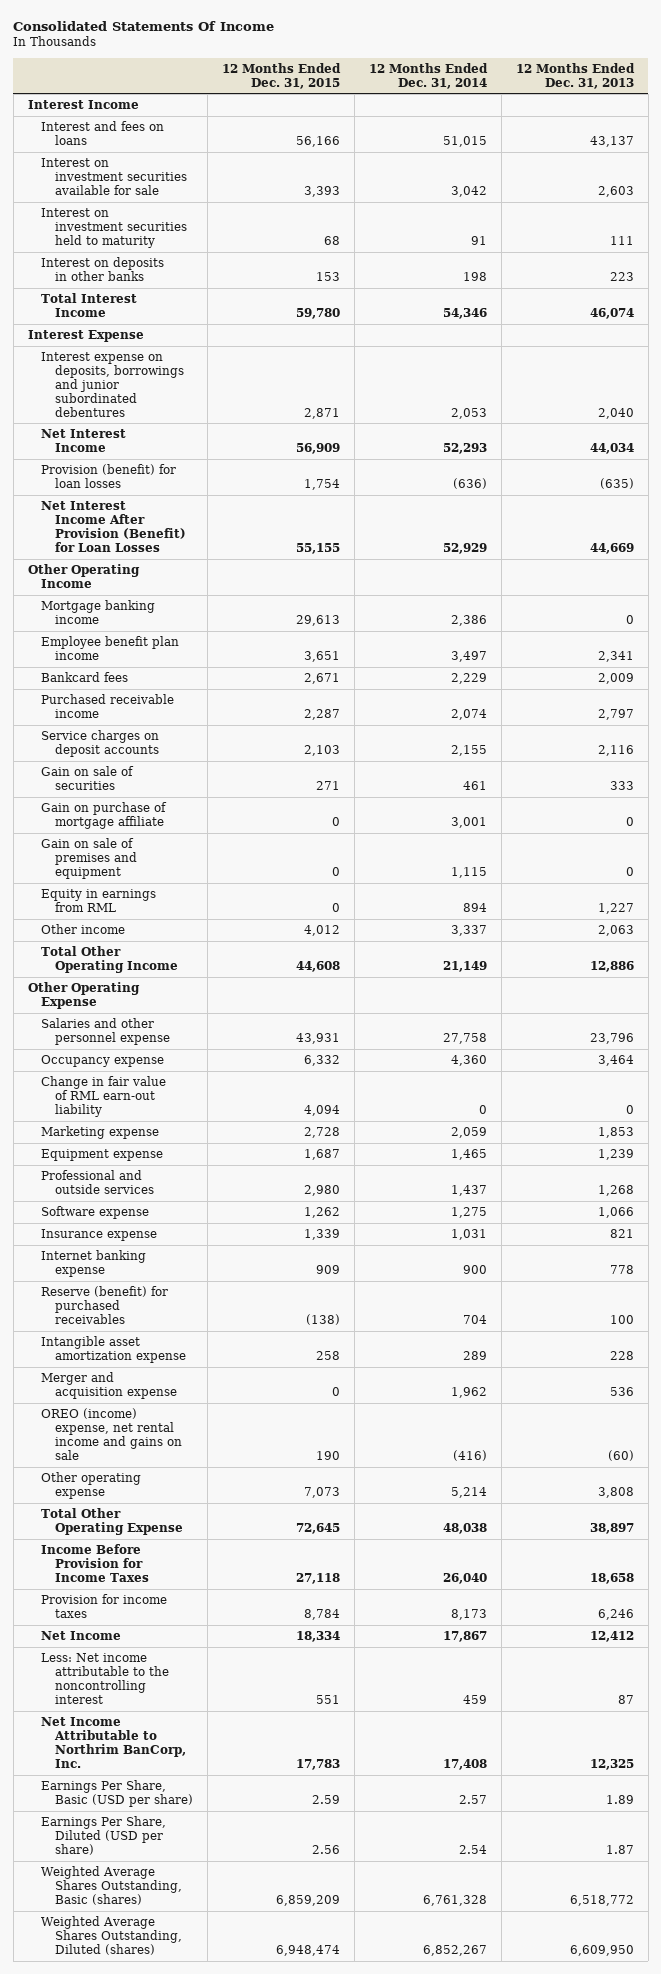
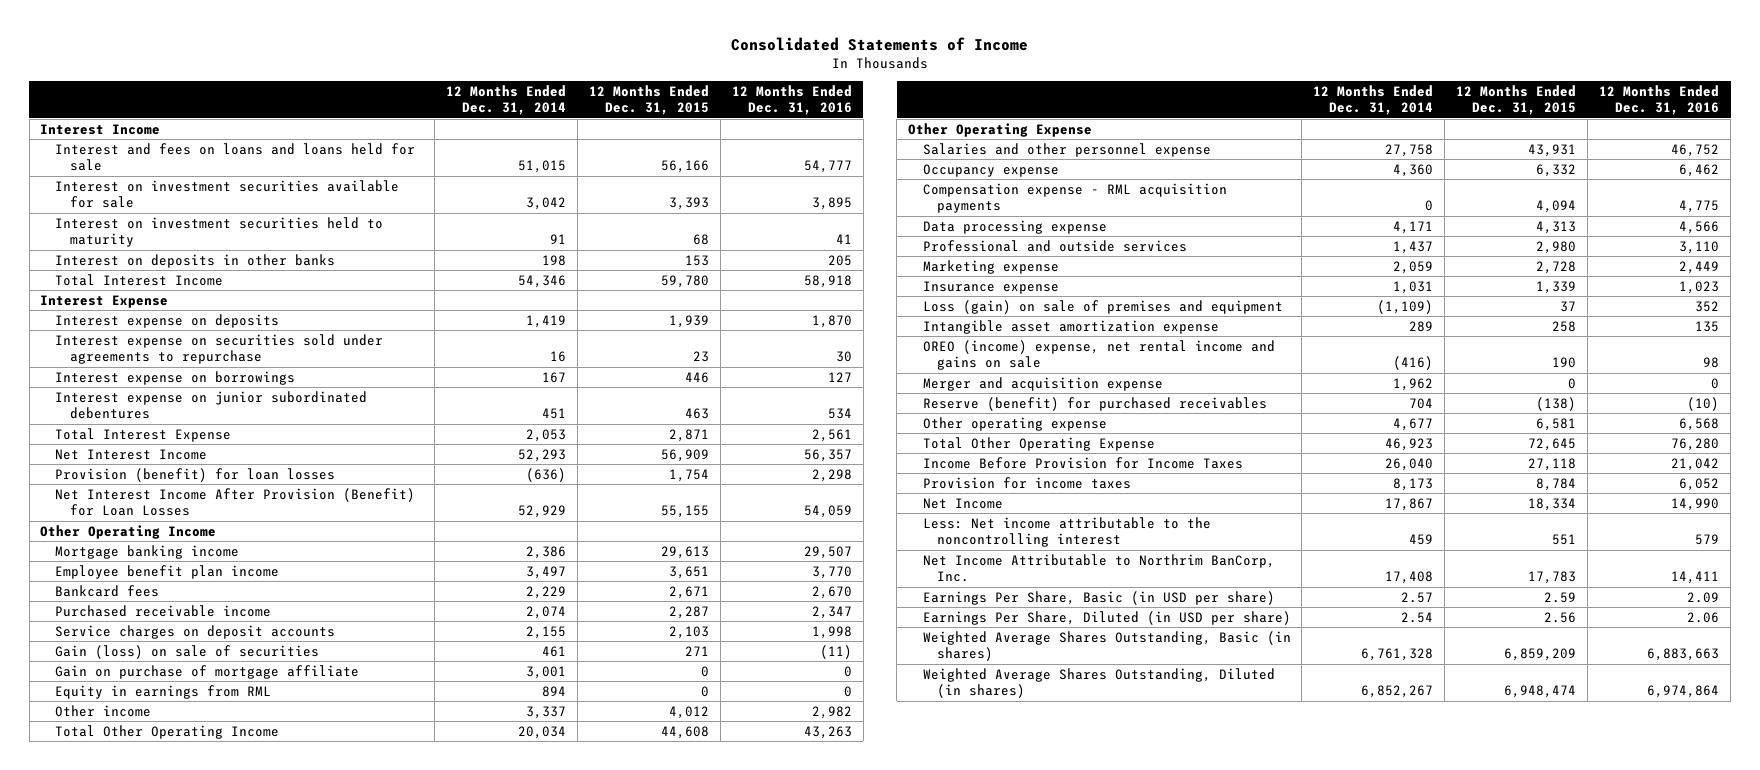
[13,20,275,31] Consolidated Statements Of Income -> [730,36,1028,51] Consolidated Statements of Income
[515,62,635,89] 12 Months Ended Dec. 31, 2013 -> none
none -> [731,84,852,116] 12 Months Ended Dec. 31, 2016
[41,121,165,145] Interest and fees on loans -> [55,142,416,172] Interest and fees on loans and loans held for sale
none -> [55,313,280,328] Interest expense on deposits
none -> [55,333,384,365] Interest expense on securities sold under agreements to repurchase
none -> [55,370,296,385] Interest expense on borrowings
none -> [55,390,368,420] Interest expense on junior subordinated debentures
[41,352,184,417] Interest expense on deposits, borrowings and junior subordinated debentures -> [55,427,232,442] Total Interest Expense
[41,766,135,790] Gain on sale of securities -> [55,644,320,659] Gain (loss) on sale of securities
[41,838,137,879] Gain on sale of premises and equipment -> none
[442,960,487,972] 21,149 -> [517,725,566,739] 20,034
[41,1149,164,1162] Equipment expense -> none
[41,1076,167,1117] Change in fair value of RML earn-out liability -> [922,182,1227,214] Compensation expense - RML acquisition payments
none -> [922,219,1107,234] Data processing expense
[41,1206,150,1220] Software expense -> none
[41,1126,160,1140] Marketing expense -> [922,259,1059,274] Marketing expense
[41,1250,147,1277] Internet banking expense -> none
none -> [922,299,1283,314] Loss (gain) on sale of premises and equipment
[41,1372,177,1399] Merger and acquisition expense -> [922,376,1163,391] Merger and acquisition expense
[41,1286,169,1324] Reserve (benefit) for purchased receivables -> [922,396,1267,411] Reserve (benefit) for purchased receivables
[303,1486,340,1498] 7,073 -> [1536,417,1577,431] 6,581
[450,1486,487,1498] 5,214 -> [1393,417,1434,431] 4,677
[442,1522,487,1534] 48,038 -> [1385,437,1434,451] 46,923
[41,1780,193,1807] Earnings Per Share, Basic (USD per share) -> [922,590,1275,605] Earnings Per Share, Basic (in USD per share)
[41,1816,167,1855] Earnings Per Share, Diluted (USD per share) -> [922,610,1291,625] Earnings Per Share, Diluted (in USD per share)
[41,1866,182,1905] Weighted Average Shares Outstanding, Basic (shares) -> [922,630,1291,662] Weighted Average Shares Outstanding, Basic (in shares)
[41,1916,182,1955] Weighted Average Shares Outstanding, Diluted (shares) -> [922,667,1275,699] Weighted Average Shares Outstanding, Diluted (in shares)

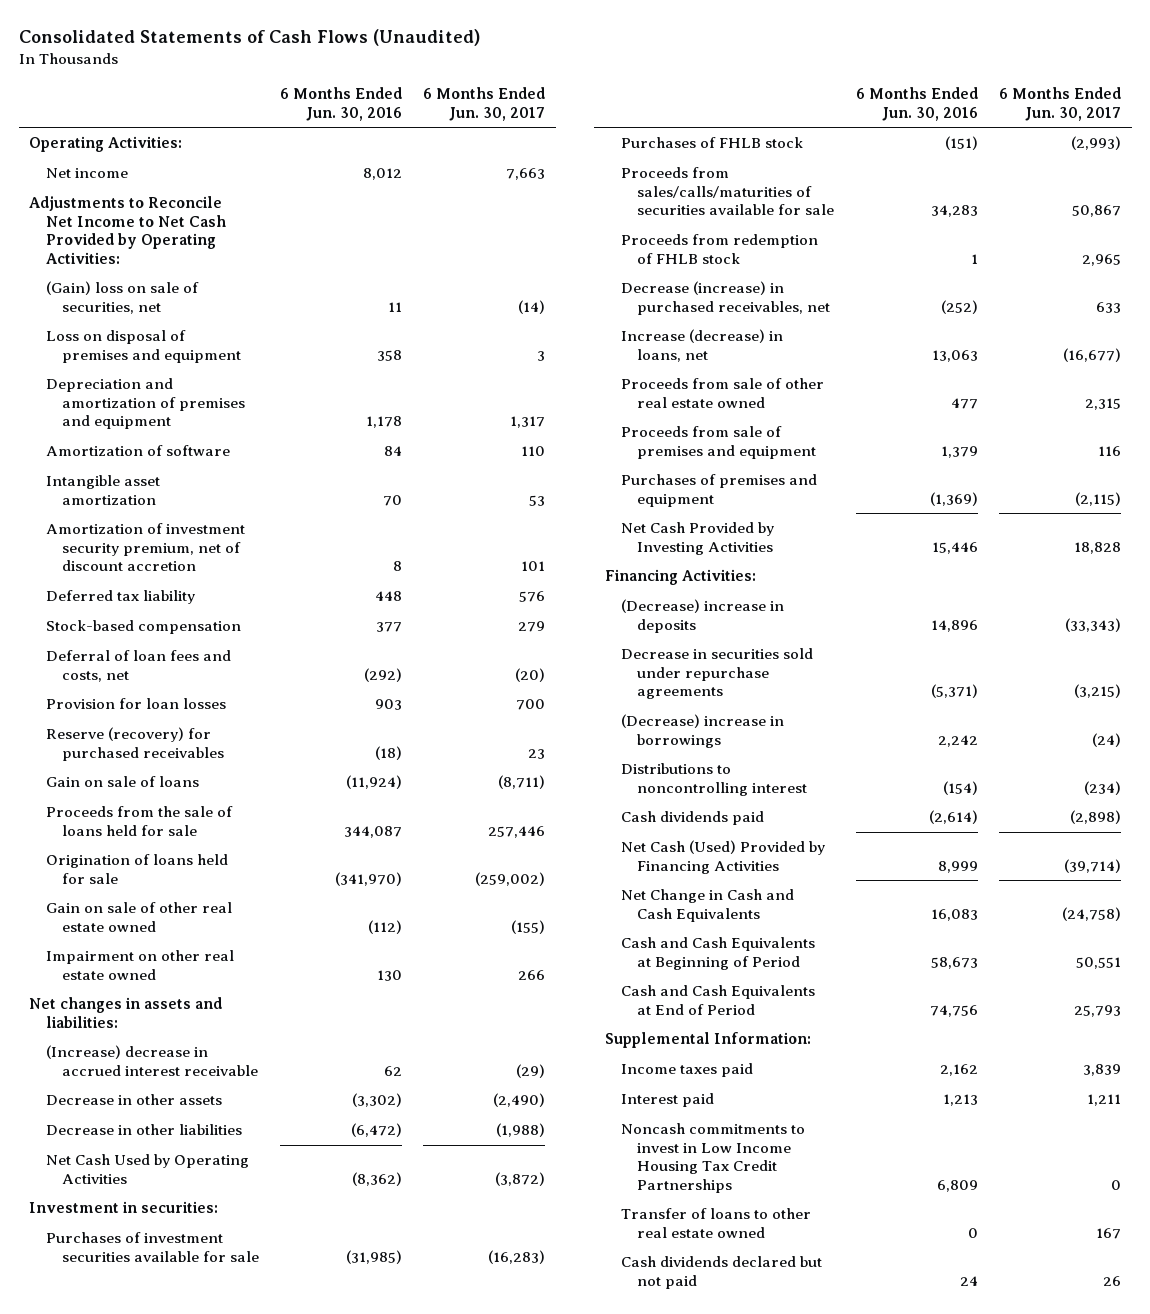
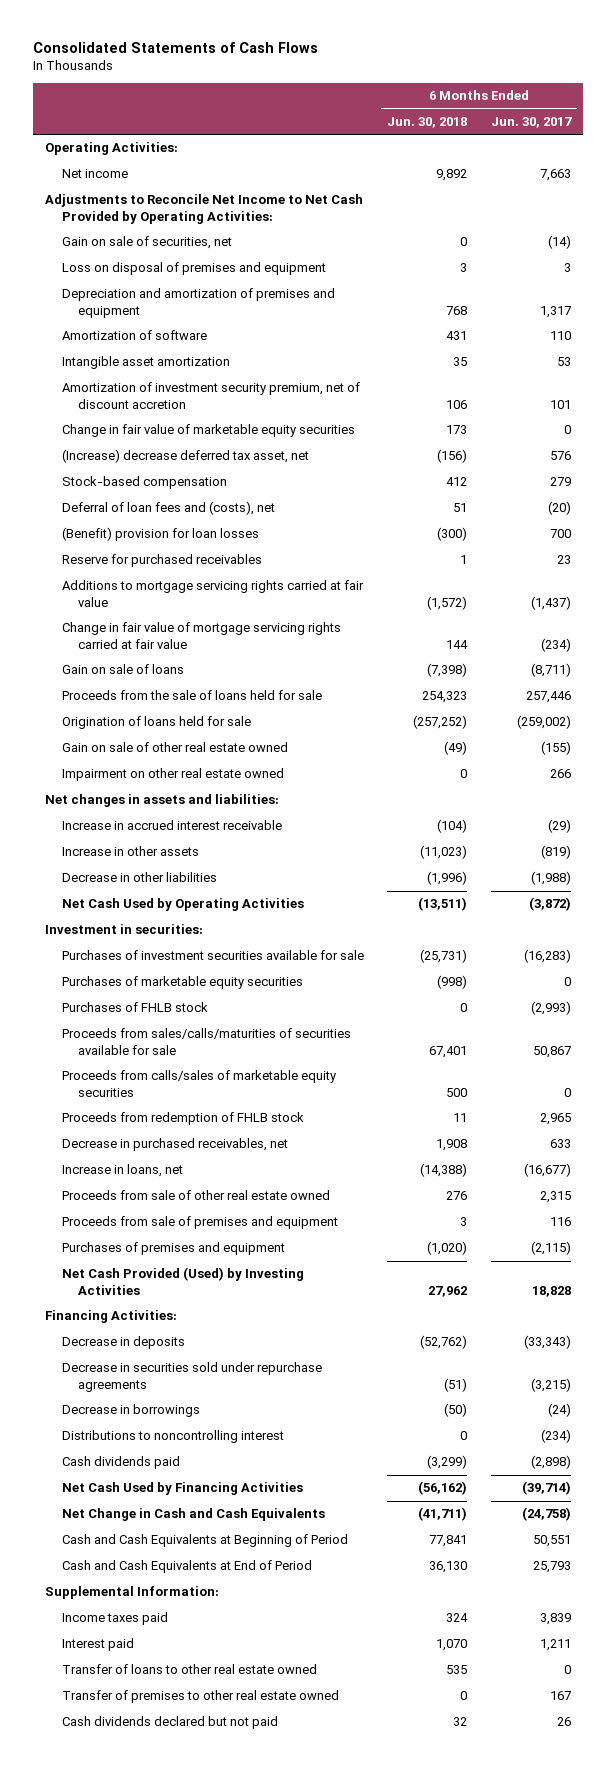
[18,28,480,46] Consolidated Statements of Cash Flows (Unaudited) -> [33,41,319,53] Consolidated Statements of Cash Flows
[279,87,402,121] 6 Months Ended Jun. 30, 2016 -> none
none -> [387,117,468,129] Jun. 30, 2018
[45,281,199,314] (Gain) loss on sale of securities, net -> [61,236,232,250] Gain on sale of securities, net
none -> [61,424,355,438] Change in fair value of marketable equity securities
[45,590,195,605] Deferred tax liability -> [61,449,309,464] (Increase) decrease deferred tax asset, net
[45,650,231,682] Deferral of loan fees and costs, net -> [61,501,275,516] Deferral of loan fees and (costs), net
[45,698,226,710] Provision for loan losses -> [61,527,259,542] (Benefit) provision for loan losses
[45,727,224,761] Reserve (recovery) for purchased receivables -> [61,554,262,568] Reserve for purchased receivables
none -> [61,580,364,607] Additions to mortgage servicing rights carried at fair value
none -> [61,622,341,649] Change in fair value of mortgage servicing rights carried at fair value
[45,1045,258,1076] (Increase) decrease in accrued interest receivable -> [61,820,282,831] Increase in accrued interest receivable
[45,1094,222,1106] Decrease in other assets -> [61,846,199,857] Increase in other assets
[493,1093,546,1108] (2,490) -> [541,845,572,860] (819)
none -> [61,976,303,990] Purchases of marketable equity securities
none -> [61,1070,336,1097] Proceeds from calls/sales of marketable equity securities
[621,281,831,315] Decrease (increase) in purchased receivables, net -> [61,1138,288,1152] Decrease in purchased receivables, net
[621,329,784,362] Increase (decrease) in loans, net -> [61,1164,183,1178] Increase in loans, net
[621,522,775,555] Net Cash Provided by Investing Activities -> [61,1267,304,1295] Net Cash Provided (Used) by Investing Activities
[621,599,785,633] (Decrease) increase in deposits -> [61,1336,185,1350] Decrease in deposits
[621,714,785,748] (Decrease) increase in borrowings -> [61,1404,200,1418] Decrease in borrowings
[621,840,826,874] Net Cash (Used) Provided by Financing Activities -> [61,1482,303,1496] Net Cash Used by Financing Activities
[621,1123,806,1193] Noncash commitments to invest in Low Income Housing Tax Credit Partnerships -> none
[1095,1227,1121,1239] 167 -> [564,1665,572,1675] 0
none -> [61,1690,339,1704] Transfer of premises to other real estate owned

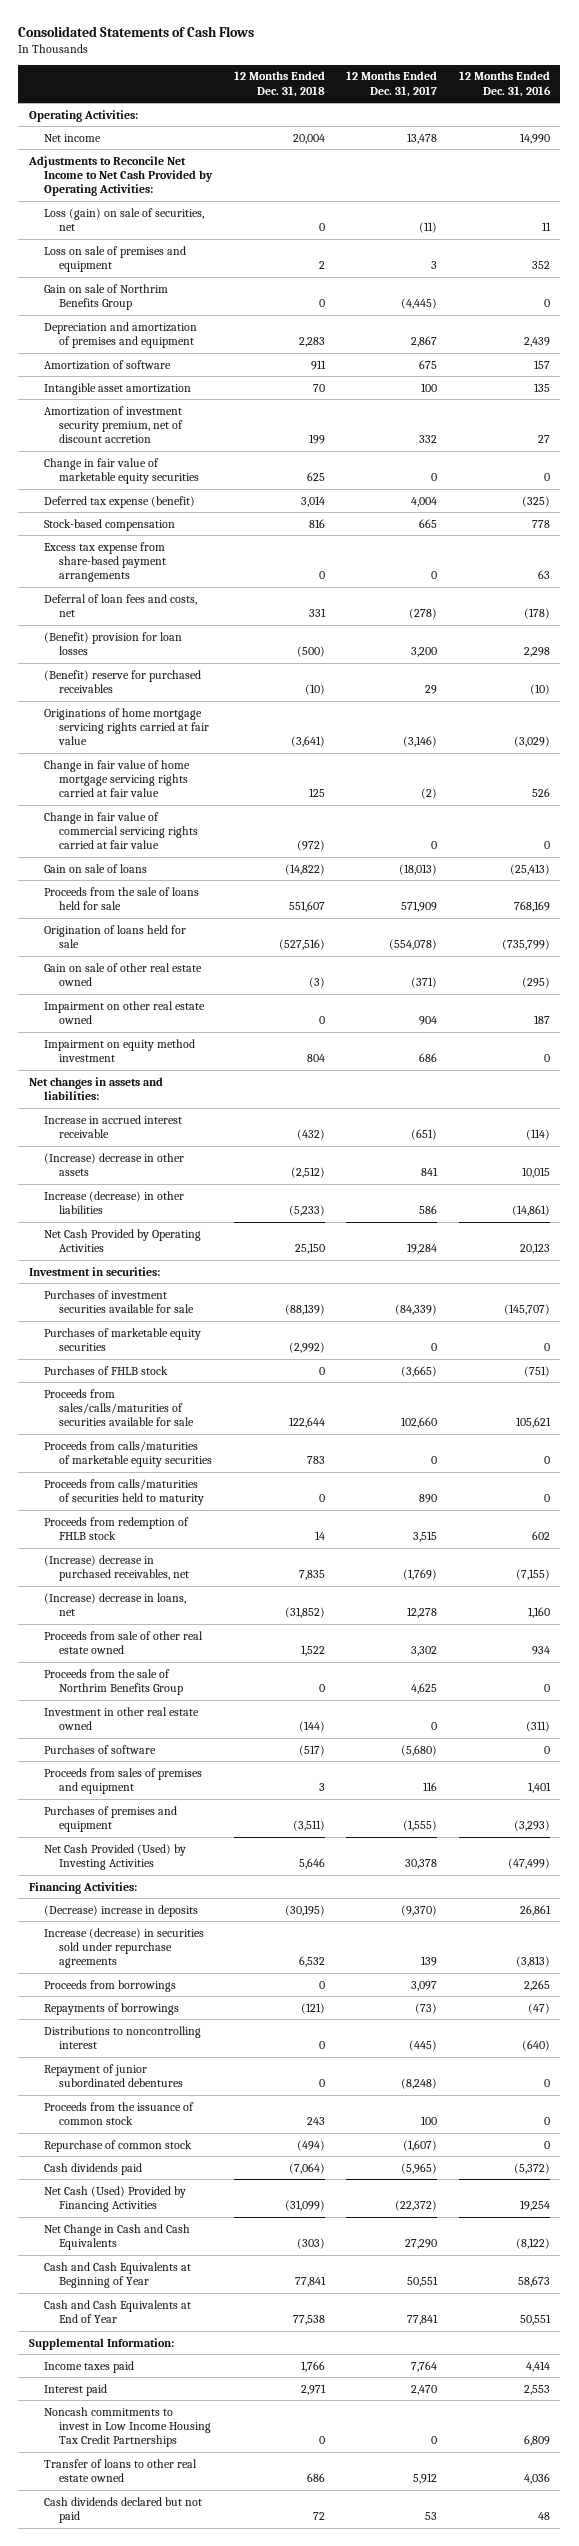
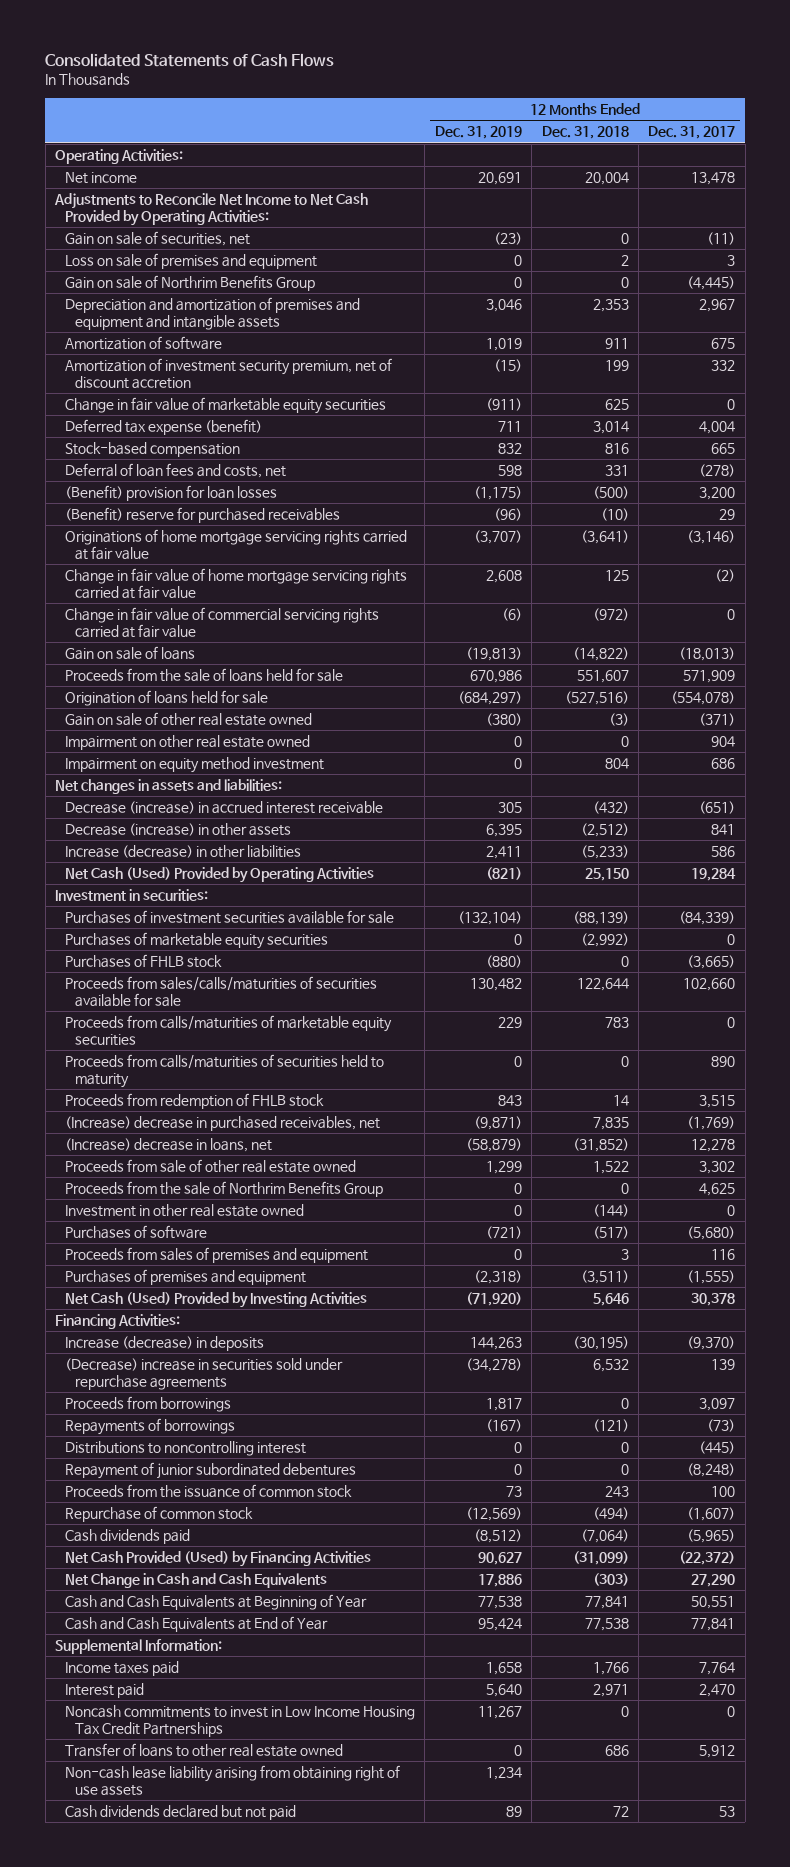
[458,71,551,97] 12 Months Ended Dec. 31, 2016 -> none
none -> [434,126,522,140] Dec. 31, 2019
[44,207,205,232] Loss (gain) on sale of securities, net -> [64,231,250,247] Gain on sale of securities, net
[44,321,198,349] Depreciation and amortization of premises and equipment -> [64,297,360,331] Depreciation and amortization of premises and equipment and intangible assets
[298,337,325,348] 2,283 -> [592,299,629,313] 2,353
[411,336,438,348] 2,867 -> [699,299,736,313] 2,967
[44,382,192,395] Intangible asset amortization -> none
[44,541,167,583] Excess tax expense from share-based payment arrangements -> none
[44,1114,183,1139] Increase in accrued interest receivable -> [64,801,383,815] Decrease (increase) in accrued interest receivable
[44,1152,185,1177] (Increase) decrease in other assets -> [64,823,291,837] Decrease (increase) in other assets
[44,1228,202,1253] Net Cash Provided by Operating Activities -> [64,867,374,884] Net Cash (Used) Provided by Operating Activities
[44,1843,187,1871] Net Cash Provided (Used) by Investing Activities -> [64,1292,367,1309] Net Cash (Used) Provided by Investing Activities
[44,1904,199,1917] (Decrease) increase in deposits -> [64,1336,264,1352] Increase (decrease) in deposits
[44,1927,205,1969] Increase (decrease) in securities sold under repurchase agreements -> [64,1358,343,1391] (Decrease) increase in securities sold under repurchase agreements
[44,2185,187,2213] Net Cash (Used) Provided by Financing Activities -> [64,1551,371,1568] Net Cash Provided (Used) by Financing Activities
none -> [64,1765,400,1797] Non-cash lease liability arising from obtaining right of use assets

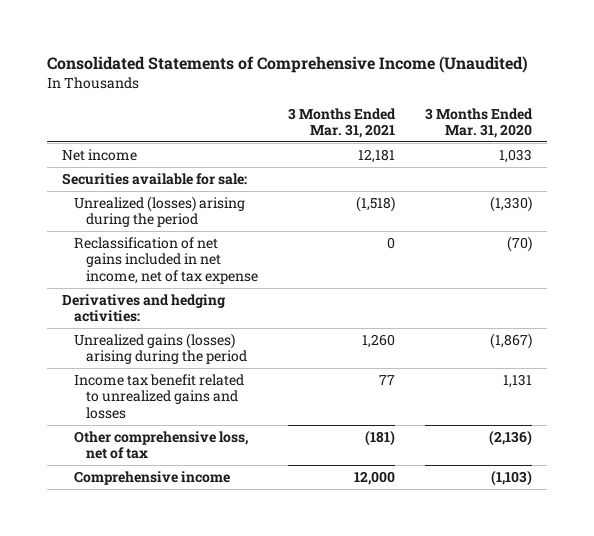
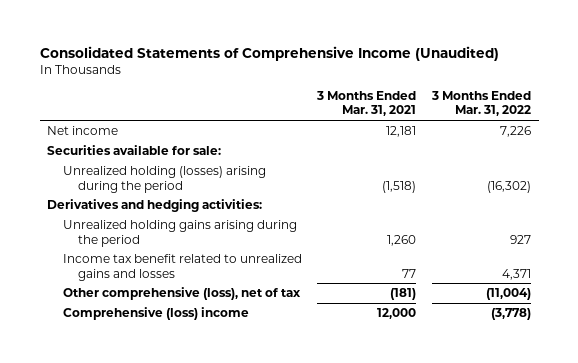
[425,107,534,138] 3 Months Ended Mar. 31, 2020 -> none
none -> [430,90,531,117] 3 Months Ended Mar. 31, 2022
[74,236,259,284] Reclassification of net gains included in net income, net of tax expense -> none
[74,195,246,228] Unrealized (losses) arising during the period -> [62,165,266,193] Unrealized holding (losses) arising during the period
[74,332,248,365] Unrealized gains (losses) arising during the period -> [62,219,297,247] Unrealized holding gains arising during the period
[74,430,249,460] Other comprehensive loss, net of tax -> [62,286,301,300] Other comprehensive (loss), net of tax
[74,470,231,485] Comprehensive income -> [62,306,249,320] Comprehensive (loss) income

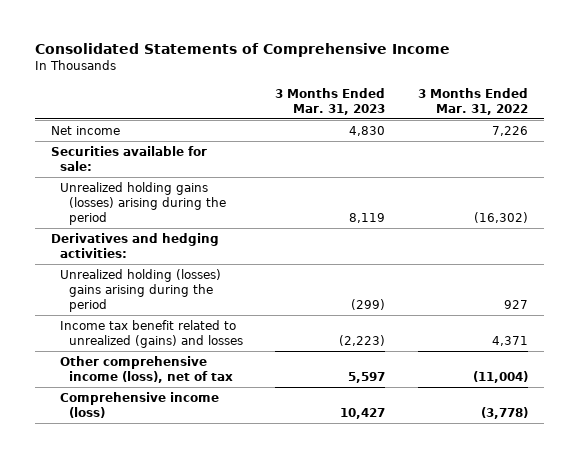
[39,45,499,61] Consolidated Statements of Comprehensive Income (Unaudited) -> [34,42,450,57] Consolidated Statements of Comprehensive Income
[316,90,417,117] 3 Months Ended Mar. 31, 2021 -> none
none -> [275,87,386,115] 3 Months Ended Mar. 31, 2023
[62,165,266,193] Unrealized holding (losses) arising during the period -> [59,182,226,226] Unrealized holding gains (losses) arising during the period
[62,219,297,247] Unrealized holding gains arising during the period -> [59,269,221,313] Unrealized holding (losses) gains arising during the period
[62,253,302,281] Income tax benefit related to unrealized gains and losses -> [59,320,243,349] Income tax benefit related to unrealized (gains) and losses
[62,286,301,300] Other comprehensive (loss), net of tax -> [59,356,233,384] Other comprehensive income (loss), net of tax
[62,306,249,320] Comprehensive (loss) income -> [59,392,219,419] Comprehensive income (loss)

